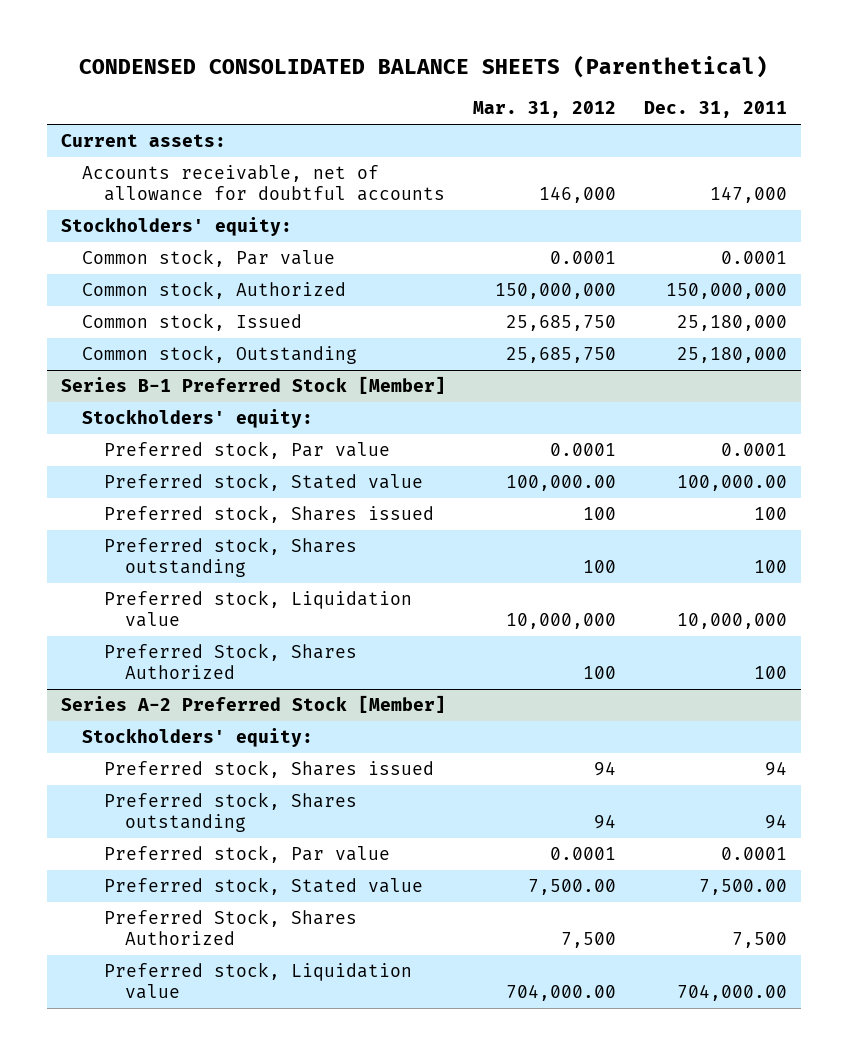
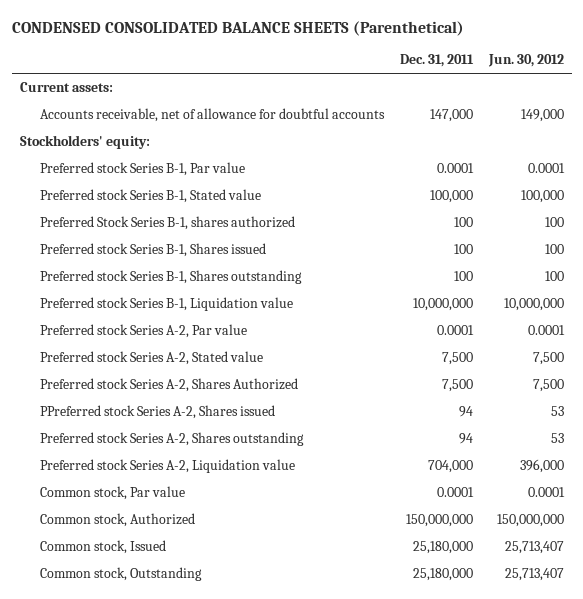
[473,101,617,119] Mar. 31, 2012 -> none
none -> [487,54,564,68] Jun. 30, 2012
none -> [40,162,246,177] Preferred stock Series B-1, Par value
none -> [40,189,262,204] Preferred stock Series B-1, Stated value
none -> [40,216,296,231] Preferred Stock Series B-1, shares authorized
none -> [40,243,267,258] Preferred stock Series B-1, Shares issued
none -> [40,270,303,285] Preferred stock Series B-1, Shares outstanding
none -> [40,297,294,312] Preferred stock Series B-1, Liquidation value
none -> [40,324,248,339] Preferred stock Series A-2, Par value
none -> [40,351,264,366] Preferred stock Series A-2, Stated value
none -> [40,378,299,393] Preferred stock Series A-2, Shares Authorized
none -> [40,405,276,420] PPreferred stock Series A-2, Shares issued
none -> [40,432,305,447] Preferred stock Series A-2, Shares outstanding
none -> [40,459,296,474] Preferred stock Series A-2, Liquidation value
[60,376,446,395] Series B-1 Preferred Stock [Member] -> none
[82,409,314,429] Stockholders' equity: -> none
[103,441,390,460] Preferred stock, Par value -> none
[103,473,423,492] Preferred stock, Stated value -> none
[103,505,434,524] Preferred stock, Shares issued -> none
[103,537,357,578] Preferred stock, Shares outstanding -> none
[103,590,412,628] Preferred stock, Liquidation value -> none
[103,643,357,680] Preferred Stock, Shares Authorized -> none
[60,695,446,714] Series A-2 Preferred Stock [Member] -> none
[82,728,314,748] Stockholders' equity: -> none
[103,760,434,779] Preferred stock, Shares issued -> none
[103,792,357,833] Preferred stock, Shares outstanding -> none
[103,845,390,864] Preferred stock, Par value -> none
[103,877,423,896] Preferred stock, Stated value -> none
[103,909,357,946] Preferred Stock, Shares Authorized -> none
[103,962,412,1000] Preferred stock, Liquidation value -> none

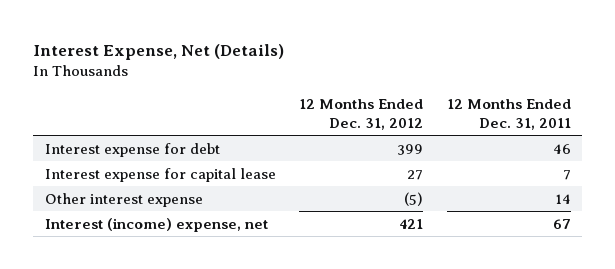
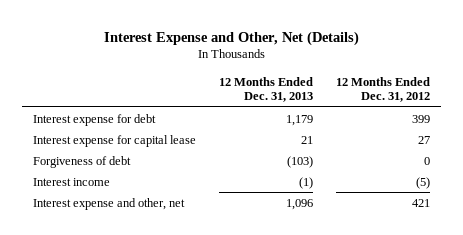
[32,44,284,61] Interest Expense, Net (Details) -> [103,30,359,46] Interest Expense and Other, Net (Details)
[446,99,571,131] 12 Months Ended Dec. 31, 2011 -> none
none -> [219,76,314,103] 12 Months Ended Dec. 31, 2013
none -> [33,155,132,168] Forgiveness of debt
[44,192,203,207] Other interest expense -> [33,177,111,186] Interest income
[44,217,268,232] Interest (income) expense, net -> [33,197,186,210] Interest expense and other, net

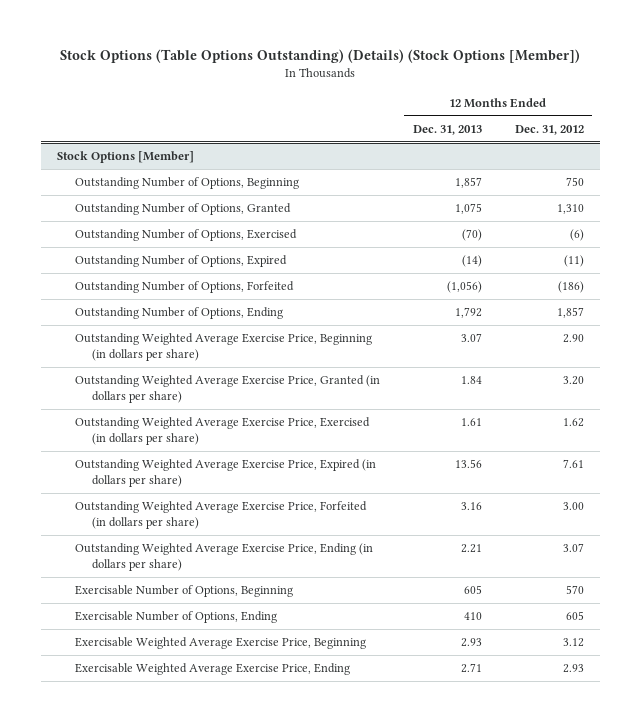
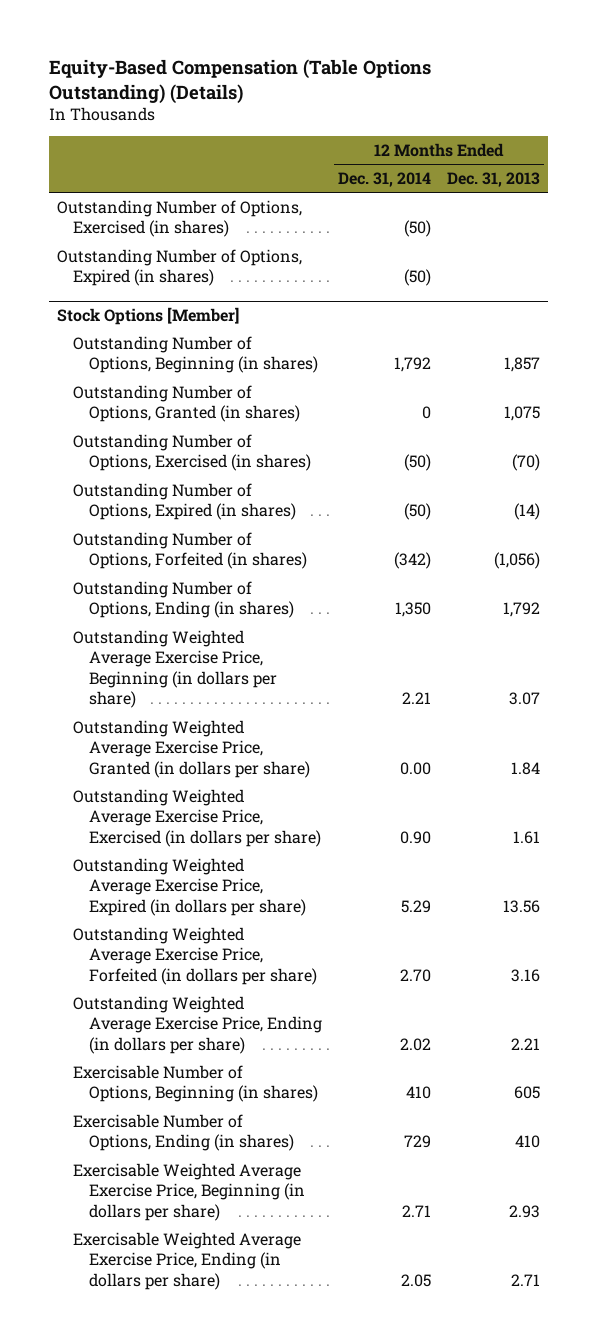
[60,49,581,64] Stock Options (Table Options Outstanding) (Details) (Stock Options [Member]) -> [49,59,432,104] Equity-Based Compensation (Table Options Outstanding) (Details)
[514,124,584,135] Dec. 31, 2012 -> none
none -> [337,171,431,187] Dec. 31, 2014
none -> [57,199,303,238] Outstanding Number of Options, Exercised (in shares)
none -> [57,248,303,287] Outstanding Number of Options, Expired (in shares)
[74,177,299,190] Outstanding Number of Options, Beginning -> [73,335,318,374] Outstanding Number of Options, Beginning (in shares)
[74,203,291,216] Outstanding Number of Options, Granted -> [73,384,300,423] Outstanding Number of Options, Granted (in shares)
[74,229,297,242] Outstanding Number of Options, Exercised -> [73,433,311,472] Outstanding Number of Options, Exercised (in shares)
[74,255,287,268] Outstanding Number of Options, Expired -> [73,482,296,521] Outstanding Number of Options, Expired (in shares)
[74,281,294,294] Outstanding Number of Options, Forfeited -> [73,531,307,570] Outstanding Number of Options, Forfeited (in shares)
[74,307,283,320] Outstanding Number of Options, Ending -> [73,580,294,619] Outstanding Number of Options, Ending (in shares)
[74,585,293,598] Exercisable Number of Options, Beginning -> [73,1064,318,1103] Exercisable Number of Options, Beginning (in shares)
[74,611,277,624] Exercisable Number of Options, Ending -> [73,1113,294,1152] Exercisable Number of Options, Ending (in shares)
[74,637,366,650] Exercisable Weighted Average Exercise Price, Beginning -> [73,1162,305,1221] Exercisable Weighted Average Exercise Price, Beginning (in dollars per share)
[74,663,350,676] Exercisable Weighted Average Exercise Price, Ending -> [73,1231,302,1290] Exercisable Weighted Average Exercise Price, Ending (in dollars per share)

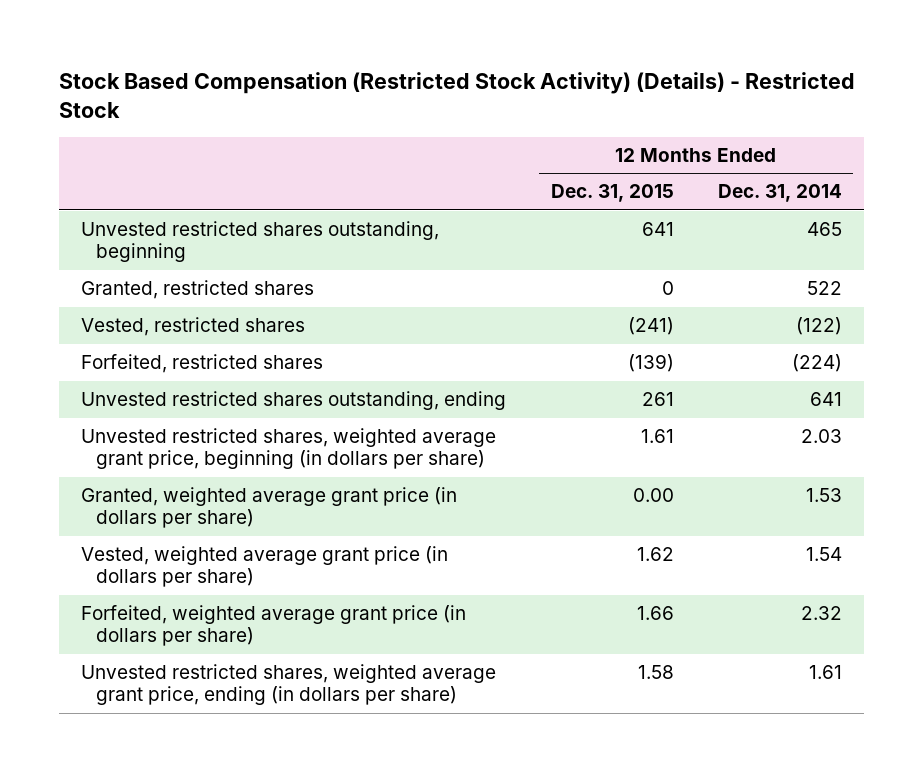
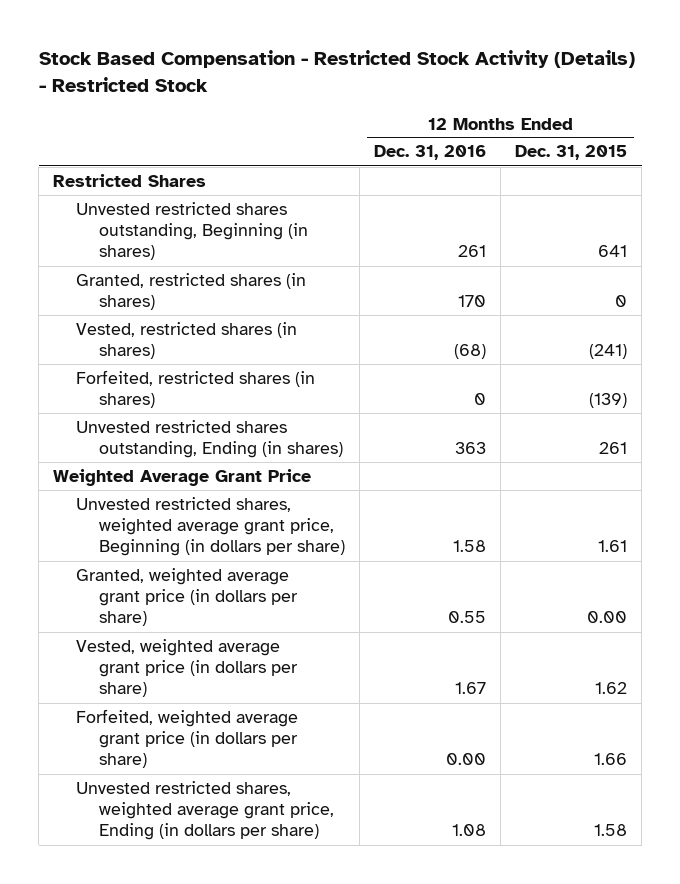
[59,71,856,118] Stock Based Compensation (Restricted Stock Activity) (Details) - Restricted Stock -> [38,50,635,93] Stock Based Compensation - Restricted Stock Activity (Details) - Restricted Stock
[717,184,842,203] Dec. 31, 2014 -> none
none -> [374,145,487,161] Dec. 31, 2016
none -> [53,173,207,187] Restricted Shares
[81,221,440,263] Unvested restricted shares outstanding, beginning -> [76,201,309,261] Unvested restricted shares outstanding, Beginning (in shares)
[81,280,315,300] Granted, restricted shares -> [76,272,307,311] Granted, restricted shares (in shares)
[81,317,306,337] Vested, restricted shares -> [76,321,298,360] Vested, restricted shares (in shares)
[81,354,324,374] Forfeited, restricted shares -> [76,369,316,409] Forfeited, restricted shares (in shares)
[81,391,507,411] Unvested restricted shares outstanding, ending -> [76,419,344,459] Unvested restricted shares outstanding, Ending (in shares)
none -> [53,468,312,486] Weighted Average Grant Price
[81,428,497,470] Unvested restricted shares, weighted average grant price, beginning (in dollars per share) -> [76,496,346,557] Unvested restricted shares, weighted average grant price, Beginning (in dollars per share)
[81,664,497,706] Unvested restricted shares, weighted average grant price, ending (in dollars per share) -> [76,780,335,841] Unvested restricted shares, weighted average grant price, Ending (in dollars per share)

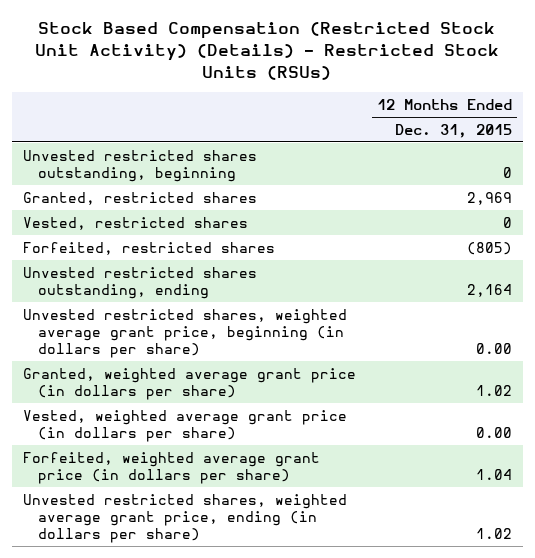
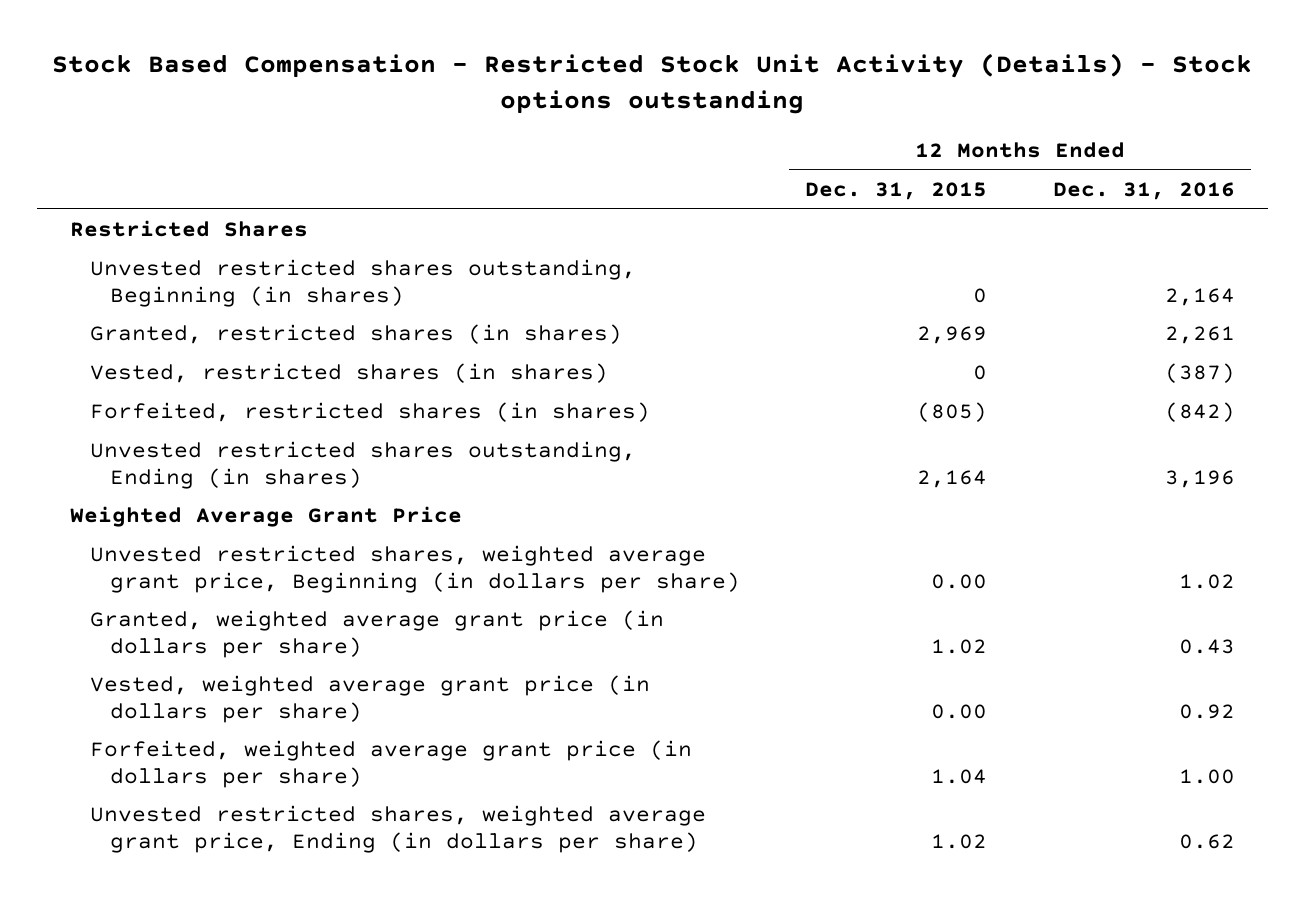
[35,22,500,80] Stock Based Compensation (Restricted Stock Unit Activity) (Details) - Restricted Stock Units (RSUs) -> [52,53,1253,115] Stock Based Compensation - Restricted Stock Unit Activity (Details) - Stock options outstanding
none -> [1052,181,1235,200] Dec. 31, 2016
none -> [69,220,308,238] Restricted Shares
[22,149,257,183] Unvested restricted shares outstanding, beginning -> [89,259,636,307] Unvested restricted shares outstanding, Beginning (in shares)
[22,191,257,205] Granted, restricted shares -> [89,324,622,345] Granted, restricted shares (in shares)
[22,216,248,230] Vested, restricted shares -> [89,363,608,384] Vested, restricted shares (in shares)
[22,241,275,255] Forfeited, restricted shares -> [89,402,650,423] Forfeited, restricted shares (in shares)
[22,266,257,300] Unvested restricted shares outstanding, ending -> [89,441,636,489] Unvested restricted shares outstanding, Ending (in shares)
none -> [69,506,462,528] Weighted Average Grant Price
[22,308,347,359] Unvested restricted shares, weighted average grant price, beginning (in dollars per share) -> [89,545,740,593] Unvested restricted shares, weighted average grant price, Beginning (in dollars per share)
[22,493,347,544] Unvested restricted shares, weighted average grant price, ending (in dollars per share) -> [89,805,706,853] Unvested restricted shares, weighted average grant price, Ending (in dollars per share)

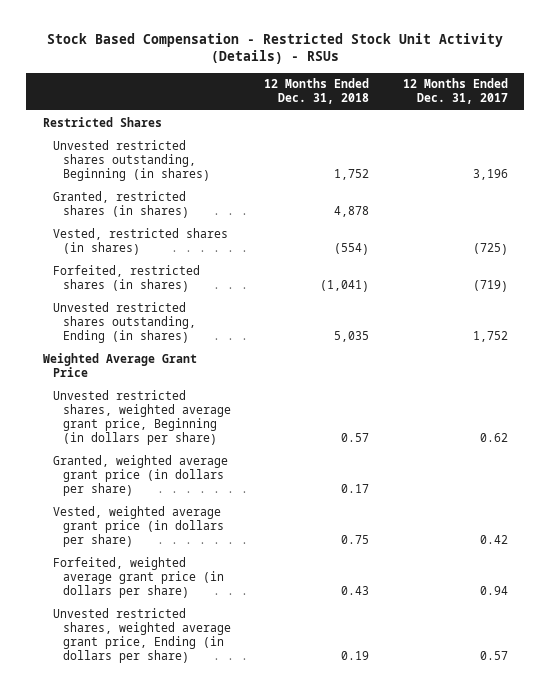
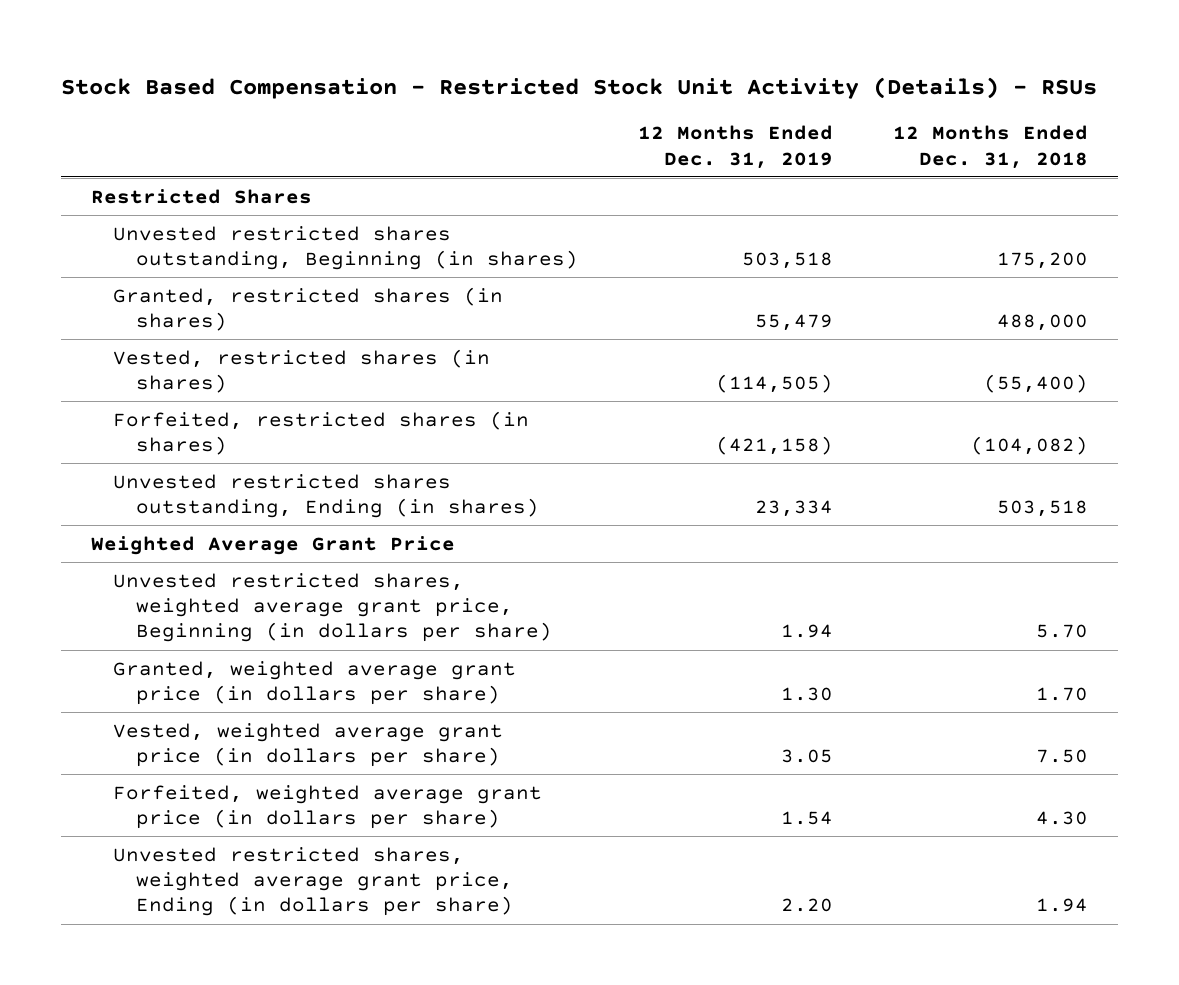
[402,78,508,105] 12 Months Ended Dec. 31, 2017 -> none
none -> [637,125,833,169] 12 Months Ended Dec. 31, 2019
[334,168,370,180] 1,752 -> [996,252,1088,270] 175,200
[334,205,370,217] 4,878 -> [996,314,1088,332] 488,000
[334,242,370,255] (554) -> [983,374,1088,394] (55,400)
[320,279,370,292] (1,041) -> [970,436,1088,456] (104,082)
[334,330,370,342] 5,035 -> [996,500,1088,518] 503,518
[341,432,370,442] 0.57 -> [1035,624,1088,639] 5.70
[341,483,370,493] 0.17 -> [1035,687,1088,702] 1.70
[341,534,370,544] 0.75 -> [1035,749,1088,764] 7.50
[341,585,370,595] 0.43 -> [1035,811,1088,826] 4.30
[341,650,370,660] 0.19 -> [1035,898,1088,913] 1.94

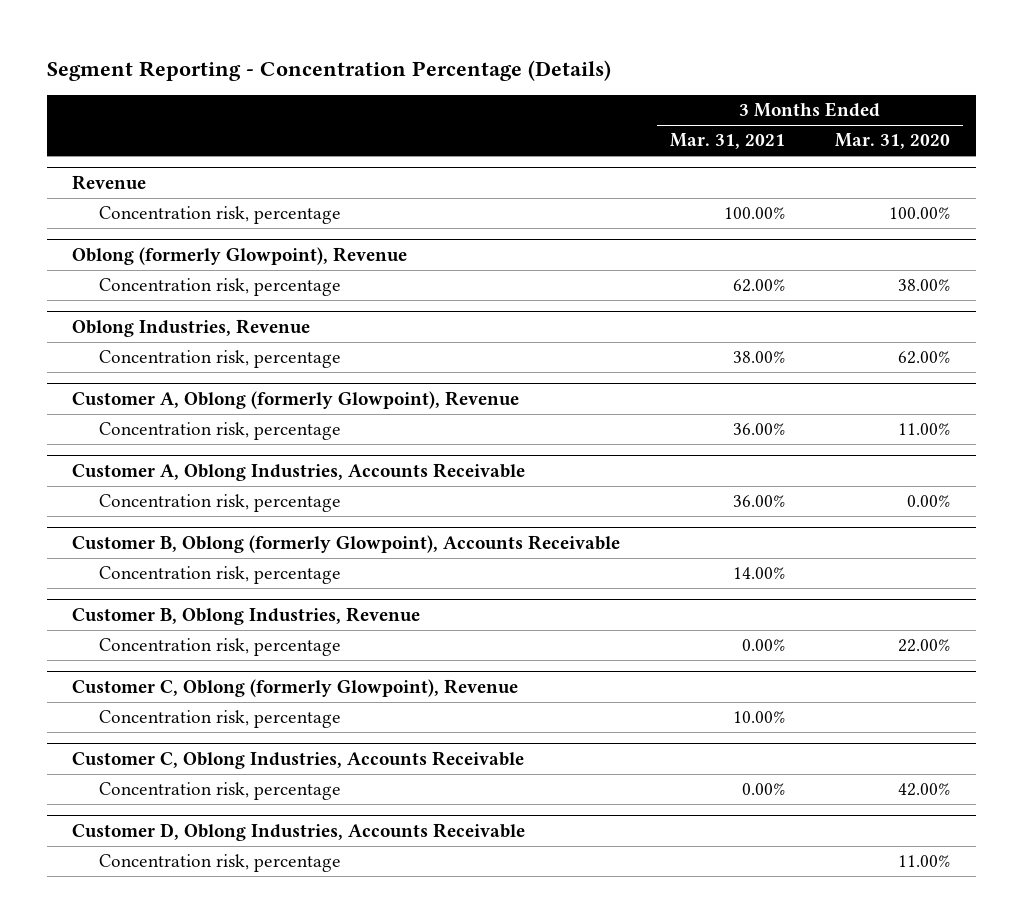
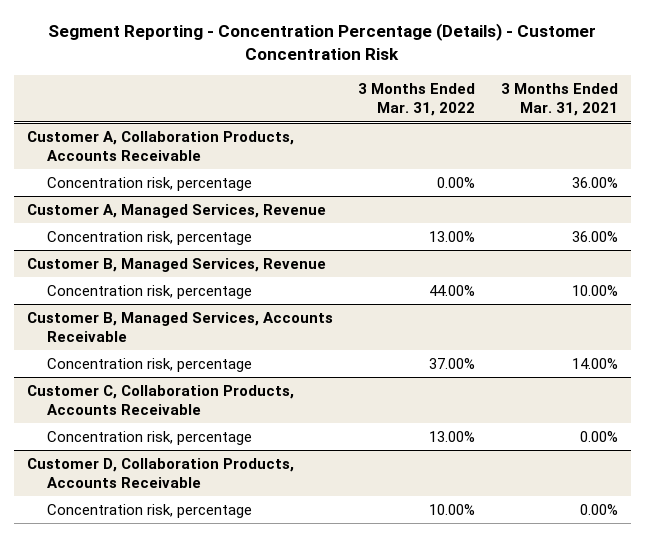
[46,60,611,82] Segment Reporting - Concentration Percentage (Details) -> [48,23,597,61] Segment Reporting - Concentration Percentage (Details) - Customer Concentration Risk
[835,133,951,150] Mar. 31, 2020 -> none
none -> [358,83,476,117] 3 Months Ended Mar. 31, 2022
[71,174,146,190] Revenue -> none
[98,206,341,225] Concentration risk, percentage -> none
[71,246,407,265] Oblong (formerly Glowpoint), Revenue -> none
[98,278,341,297] Concentration risk, percentage -> none
[71,318,310,337] Oblong Industries, Revenue -> none
[98,350,341,369] Concentration risk, percentage -> none
[71,390,519,409] Customer A, Oblong (formerly Glowpoint), Revenue -> none
none -> [26,130,294,161] Customer A, Collaboration Products, Accounts Receivable
[71,462,525,481] Customer A, Oblong Industries, Accounts Receivable -> none
none -> [26,203,326,218] Customer A, Managed Services, Revenue
[71,534,620,553] Customer B, Oblong (formerly Glowpoint), Accounts Receivable -> none
none -> [26,257,326,272] Customer B, Managed Services, Revenue
none -> [46,284,252,299] Concentration risk, percentage
none -> [26,311,333,342] Customer B, Managed Services, Accounts Receivable
[71,606,420,625] Customer B, Oblong Industries, Revenue -> none
none -> [26,384,294,415] Customer C, Collaboration Products, Accounts Receivable
[71,678,518,697] Customer C, Oblong (formerly Glowpoint), Revenue -> none
[98,710,341,729] Concentration risk, percentage -> none
[71,750,524,769] Customer C, Oblong Industries, Accounts Receivable -> none
none -> [26,457,294,488] Customer D, Collaboration Products, Accounts Receivable
[71,822,525,841] Customer D, Oblong Industries, Accounts Receivable -> none
[98,854,341,873] Concentration risk, percentage -> none

